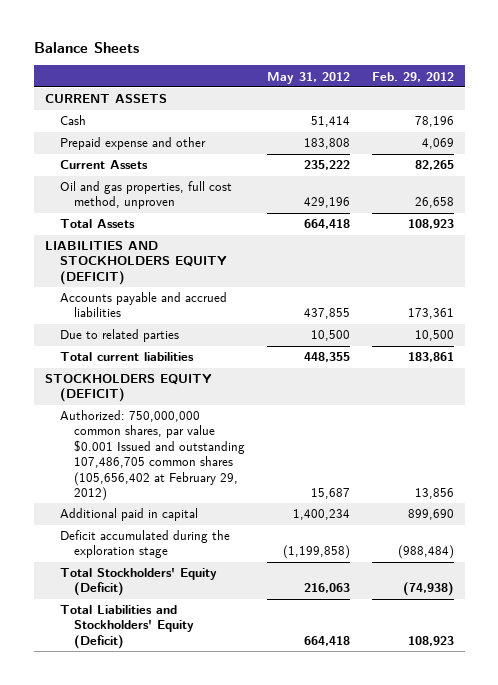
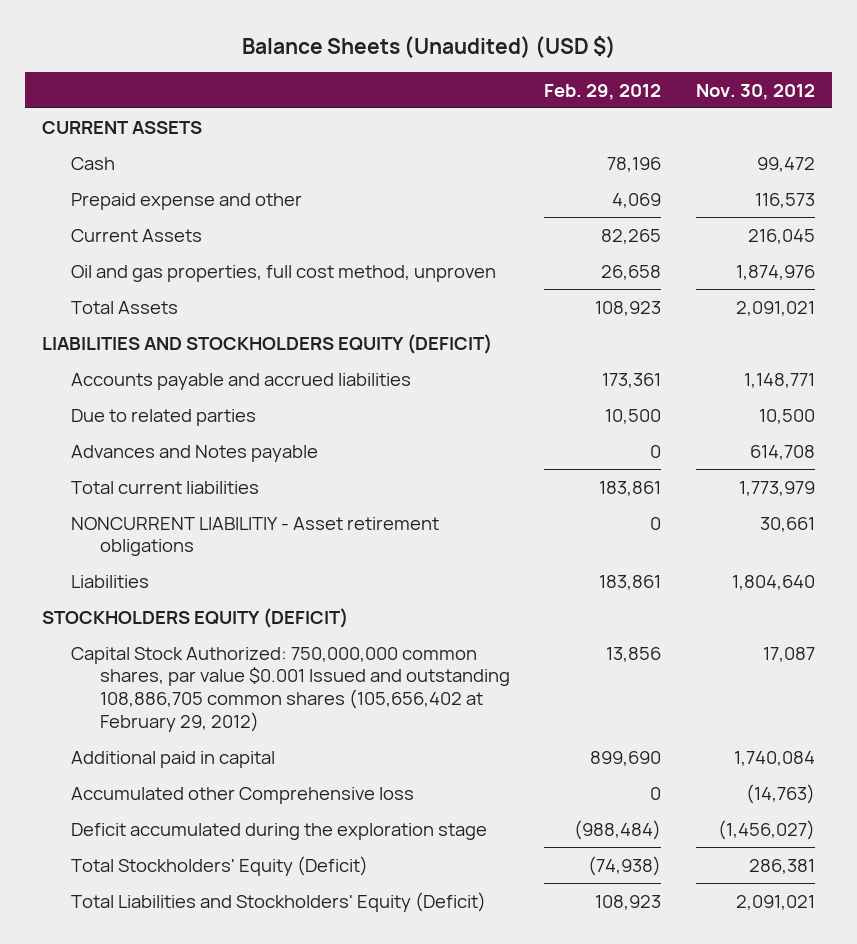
[33,41,139,53] Balance Sheets -> [241,35,616,58] Balance Sheets (Unaudited) (USD $)
[267,71,351,84] May 31, 2012 -> none
none -> [695,83,815,100] Nov. 30, 2012
none -> [71,444,319,462] Advances and Notes payable
none -> [71,516,440,557] NONCURRENT LIABILITIY - Asset retirement obligations
none -> [71,574,150,588] Liabilities
[59,410,246,501] Authorized: 750,000,000 common shares, par value $0.001 Issued and outstanding 107,486,705 common shares (105,656,402 at February 29, 2012) -> [71,646,511,732] Capital Stock Authorized: 750,000,000 common shares, par value $0.001 Issued and outstanding 108,886,705 common shares (105,656,402 at February 29, 2012)
none -> [71,786,415,804] Accumulated other Comprehensive loss

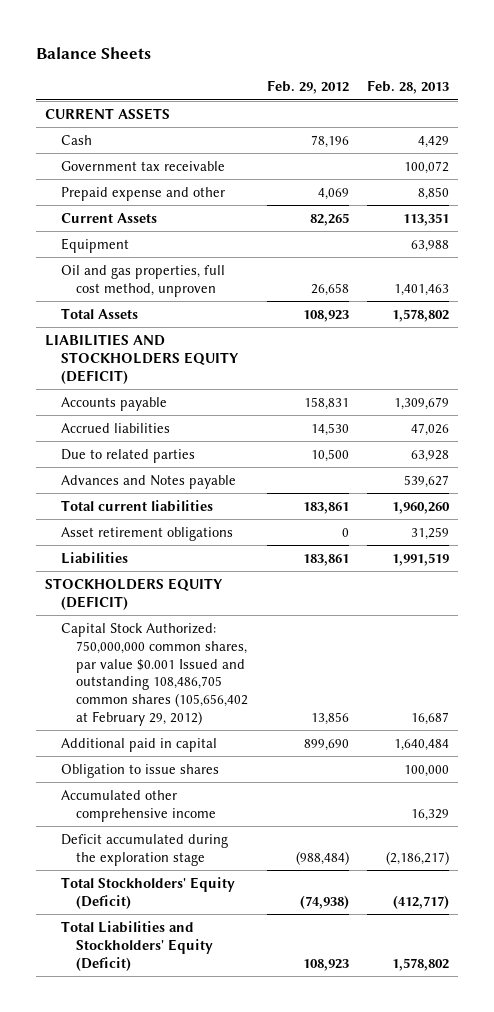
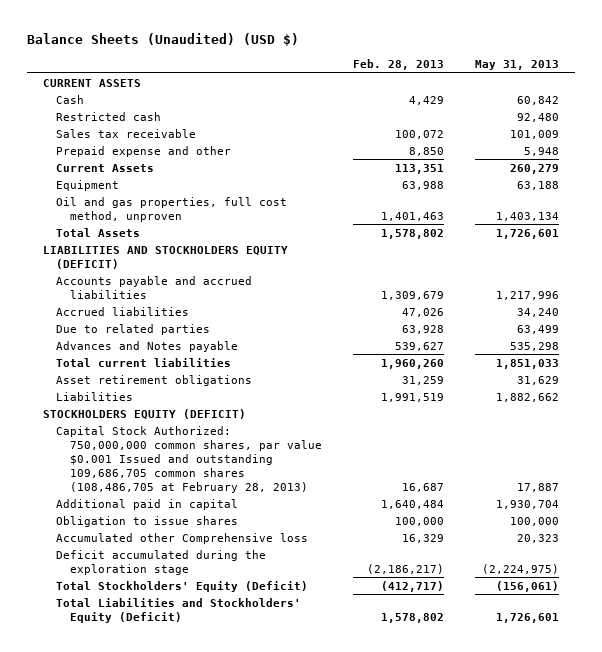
[36,46,152,59] Balance Sheets -> [27,33,300,47] Balance Sheets (Unaudited) (USD $)
[266,80,349,95] Feb. 29, 2012 -> none
none -> [475,59,560,70] May 31, 2013
none -> [56,111,162,121] Restricted cash
[60,160,225,171] Government tax receivable -> [56,128,197,138] Sales tax receivable
[60,396,167,411] Accounts payable -> [56,275,253,299] Accounts payable and accrued liabilities
[60,622,249,727] Capital Stock Authorized: 750,000,000 common shares, par value $0.001 Issued and outstanding 108,486,705 common shares (105,656,402 at February 29, 2012) -> [56,425,323,493] Capital Stock Authorized: 750,000,000 common shares, par value $0.001 Issued and outstanding 109,686,705 common shares (108,486,705 at February 28, 2013)
[60,789,217,822] Accumulated other comprehensive income -> [56,532,309,544] Accumulated other Comprehensive loss

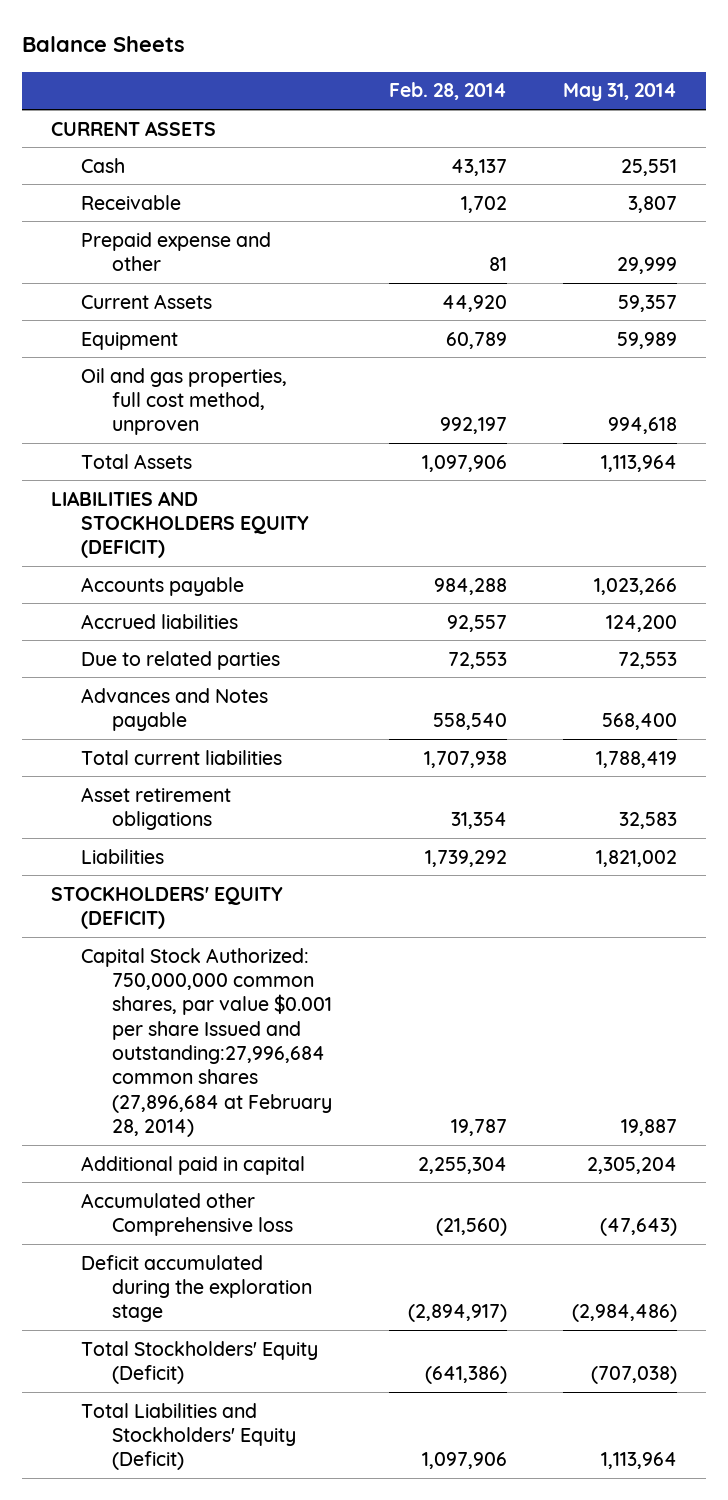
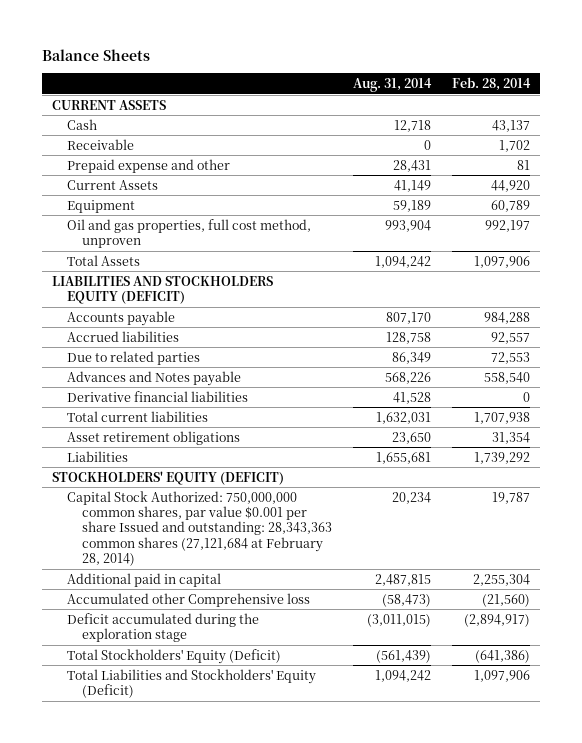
[563,83,678,102] May 31, 2014 -> none
none -> [352,77,432,92] Aug. 31, 2014
none -> [66,390,248,402] Derivative financial liabilities
[81,947,332,1138] Capital Stock Authorized: 750,000,000 common shares, par value $0.001 per share Issued and outstanding:27,996,684 common shares (27,896,684 at February 28, 2014) -> [66,490,332,567] Capital Stock Authorized: 750,000,000 common shares, par value $0.001 per share Issued and outstanding: 28,343,363 common shares (27,121,684 at February 28, 2014)

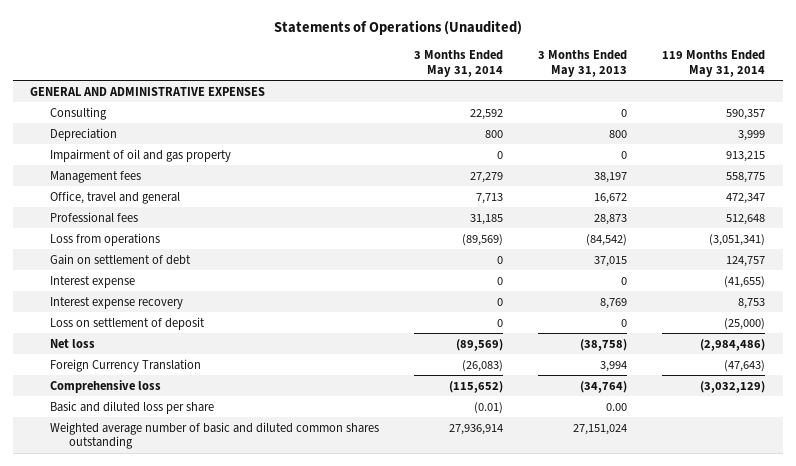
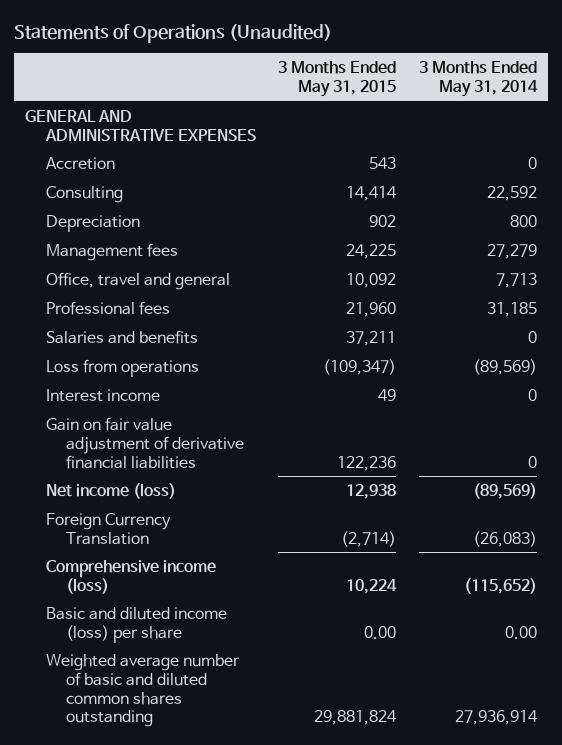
[538,50,628,77] 3 Months Ended May 31, 2013 -> none
[662,50,766,77] 119 Months Ended May 31, 2014 -> none
none -> [278,61,397,98] 3 Months Ended May 31, 2015
none -> [45,156,115,170] Accretion
[49,148,231,162] Impairment of oil and gas property -> none
none -> [45,329,198,344] Salaries and benefits
[49,253,191,265] Gain on settlement of debt -> none
[49,296,183,309] Interest expense recovery -> none
[49,316,205,330] Loss on settlement of deposit -> none
[49,275,135,288] Interest expense -> [45,388,160,402] Interest income
none -> [45,416,245,469] Gain on fair value adjustment of derivative financial liabilities
[49,338,95,348] Net loss -> [45,482,176,499] Net income (loss)
[49,379,161,393] Comprehensive loss -> [45,559,216,594] Comprehensive income (loss)
[49,400,214,414] Basic and diluted loss per share -> [45,606,227,643] Basic and diluted income (loss) per share
[473,401,503,414] (0.01) -> [504,625,537,639] 0.00

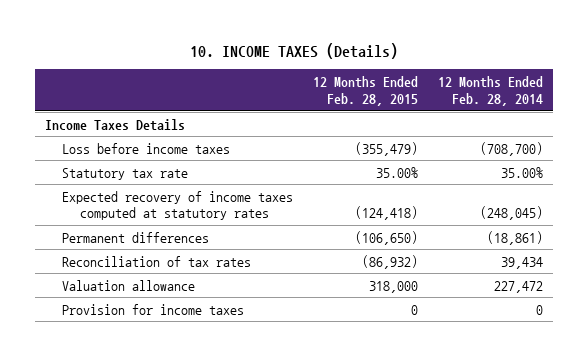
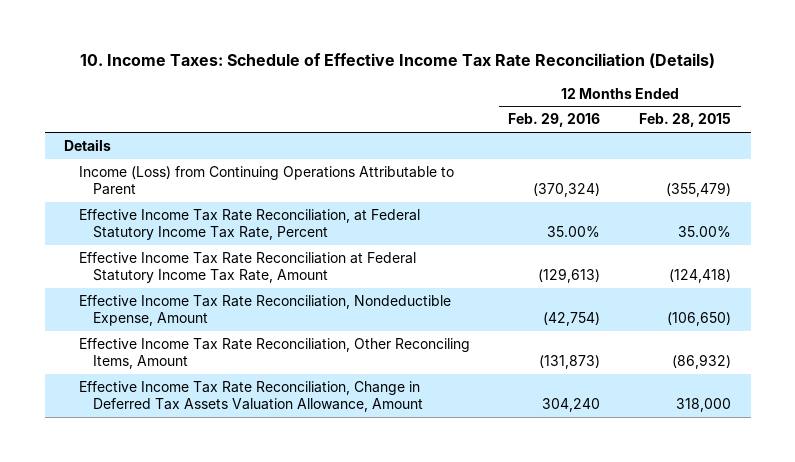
[190,42,399,59] 10. INCOME TAXES (Details) -> [79,53,715,69] 10. Income Taxes: Schedule of Effective Income Tax Rate Reconciliation (Details)
[438,75,544,106] 12 Months Ended Feb. 28, 2014 -> none
none -> [508,113,601,128] Feb. 29, 2016
[44,118,185,131] Income Taxes Details -> none
[62,303,245,315] Provision for income taxes -> none
none -> [64,139,112,152] Details
[62,142,231,154] Loss before income taxes -> [78,166,454,195] Income (Loss) from Continuing Operations Attributable to Parent
[62,167,189,180] Statutory tax rate -> [78,209,420,240] Effective Income Tax Rate Reconciliation, at Federal Statutory Income Tax Rate, Percent
[62,190,294,221] Expected recovery of income taxes computed at statutory rates -> [78,252,416,283] Effective Income Tax Rate Reconciliation at Federal Statutory Income Tax Rate, Amount
[62,231,210,243] Permanent differences -> [78,295,451,326] Effective Income Tax Rate Reconciliation, Nondeductible Expense, Amount
[62,255,252,267] Reconciliation of tax rates -> [78,338,470,369] Effective Income Tax Rate Reconciliation, Other Reconciling Items, Amount
[62,279,196,291] Valuation allowance -> [78,381,424,412] Effective Income Tax Rate Reconciliation, Change in Deferred Tax Assets Valuation Allowance, Amount

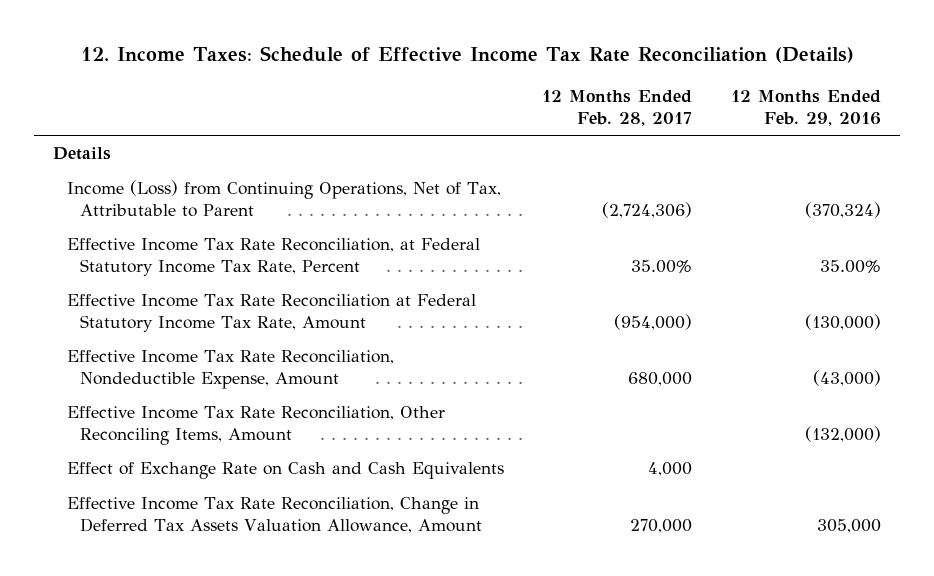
[79,53,715,69] 10. Income Taxes: Schedule of Effective Income Tax Rate Reconciliation (Details) -> [80,46,854,64] 12. Income Taxes: Schedule of Effective Income Tax Rate Reconciliation (Details)
[639,113,732,128] Feb. 28, 2015 -> none
none -> [542,90,693,126] 12 Months Ended Feb. 28, 2017
[78,166,454,195] Income (Loss) from Continuing Operations Attributable to Parent -> [66,180,501,217] Income (Loss) from Continuing Operations, Net of Tax, Attributable to Parent
[538,267,601,283] (129,613) -> [804,313,881,330] (130,000)
[543,311,601,326] (42,754) -> [812,369,881,386] (43,000)
[539,354,601,369] (131,873) -> [804,425,881,442] (132,000)
none -> [66,462,504,480] Effect of Exchange Rate on Cash and Cash Equivalents
[542,397,601,412] 304,240 -> [816,518,881,533] 305,000

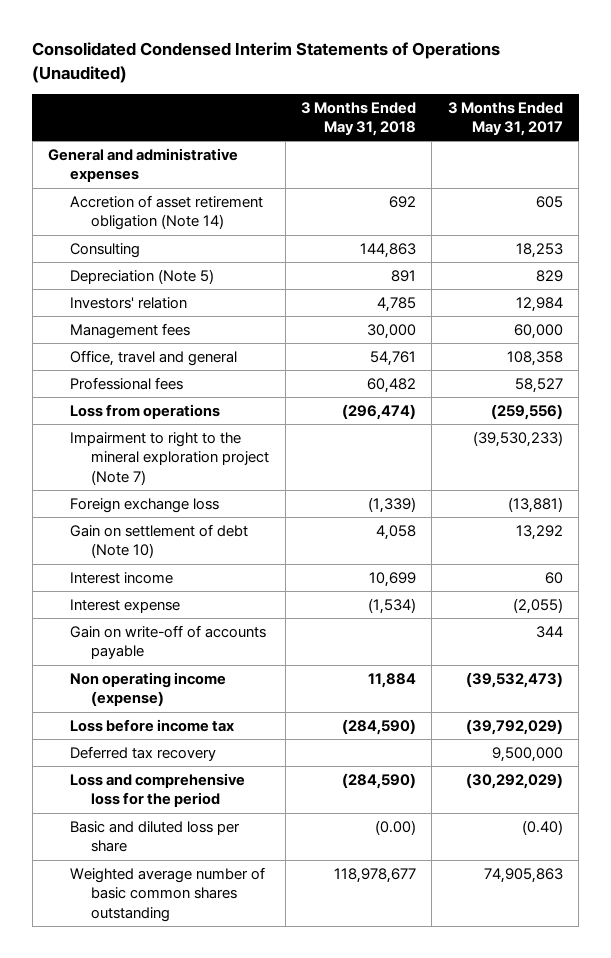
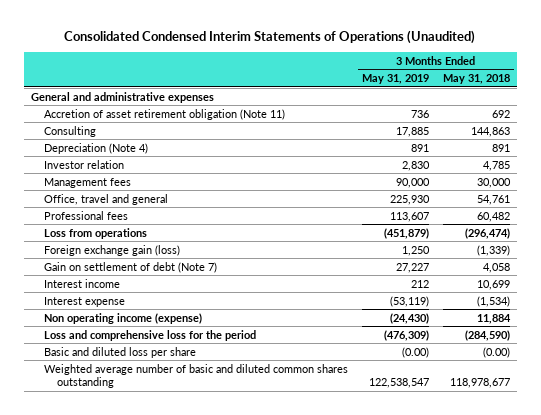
[447,101,563,137] 3 Months Ended May 31, 2017 -> none
none -> [361,73,429,84] May 31, 2019
[69,195,263,231] Accretion of asset retirement obligation (Note 14) -> [43,108,285,120] Accretion of asset retirement obligation (Note 11)
[69,269,214,285] Depreciation (Note 5) -> [43,142,148,154] Depreciation (Note 4)
[69,297,187,310] Investors' relation -> [43,159,124,169] Investor relation
[69,432,270,485] Impairment to right to the mineral exploration project (Note 7) -> none
[69,498,219,514] Foreign exchange loss -> [43,244,180,256] Foreign exchange gain (loss)
[69,524,248,559] Gain on settlement of debt (Note 10) -> [43,261,217,273] Gain on settlement of debt (Note 7)
[69,625,266,660] Gain on write-off of accounts payable -> none
[69,719,234,733] Loss before income tax -> none
[69,746,216,762] Deferred tax recovery -> none
[69,867,265,922] Weighted average number of basic common shares outstanding -> [43,363,348,389] Weighted average number of basic and diluted common shares outstanding

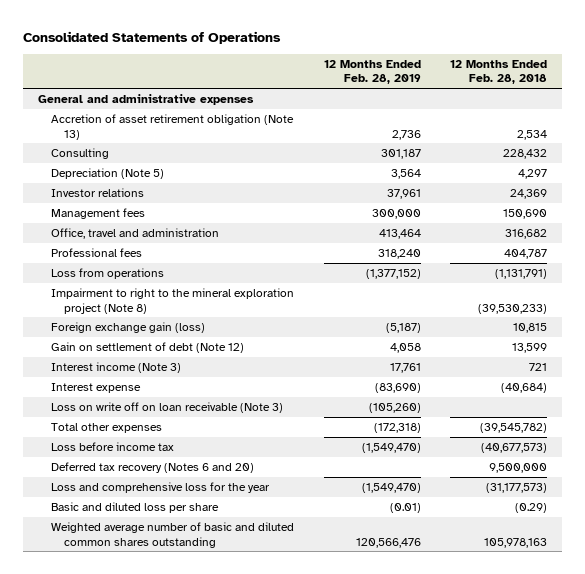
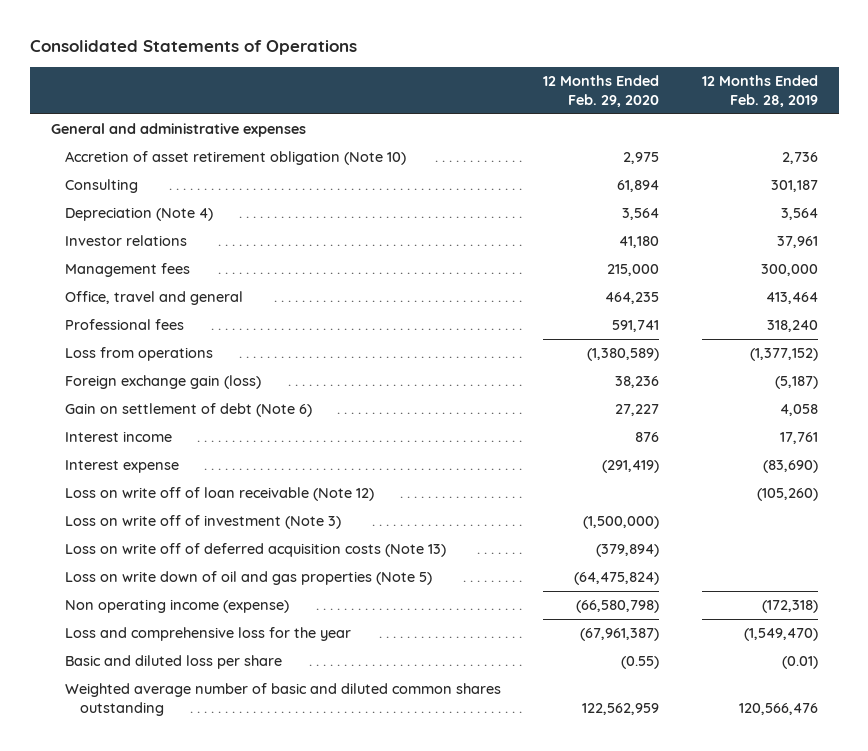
[450,59,548,85] 12 Months Ended Feb. 28, 2018 -> none
none -> [543,75,660,107] 12 Months Ended Feb. 29, 2020
[51,113,295,140] Accretion of asset retirement obligation (Note 13) -> [65,151,407,166] Accretion of asset retirement obligation (Note 10)
[51,167,165,179] Depreciation (Note 5) -> [65,207,214,222] Depreciation (Note 4)
[51,227,220,239] Office, travel and administration -> [65,291,244,306] Office, travel and general
[51,287,295,314] Impairment to right to the mineral exploration project (Note 8) -> none
[51,341,245,353] Gain on settlement of debt (Note 12) -> [65,403,313,418] Gain on settlement of debt (Note 6)
[51,361,182,373] Interest income (Note 3) -> [65,431,173,443] Interest income
[51,441,175,451] Loss before income tax -> none
[51,461,255,473] Deferred tax recovery (Notes 6 and 20) -> none
[51,401,284,413] Loss on write off on loan receivable (Note 3) -> [65,487,375,502] Loss on write off of loan receivable (Note 12)
none -> [65,515,342,530] Loss on write off of investment (Note 3)
none -> [65,543,447,558] Loss on write off of deferred acquisition costs (Note 13)
none -> [65,571,433,586] Loss on write down of oil and gas properties (Note 5)
[51,422,163,433] Total other expenses -> [65,599,290,614] Non operating income (expense)

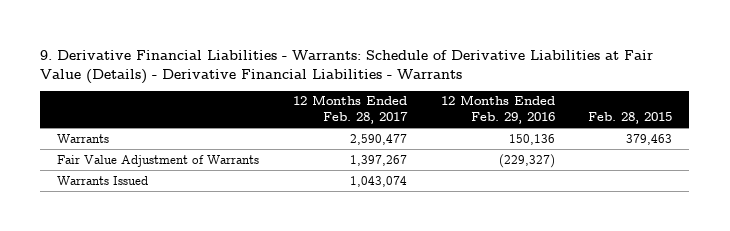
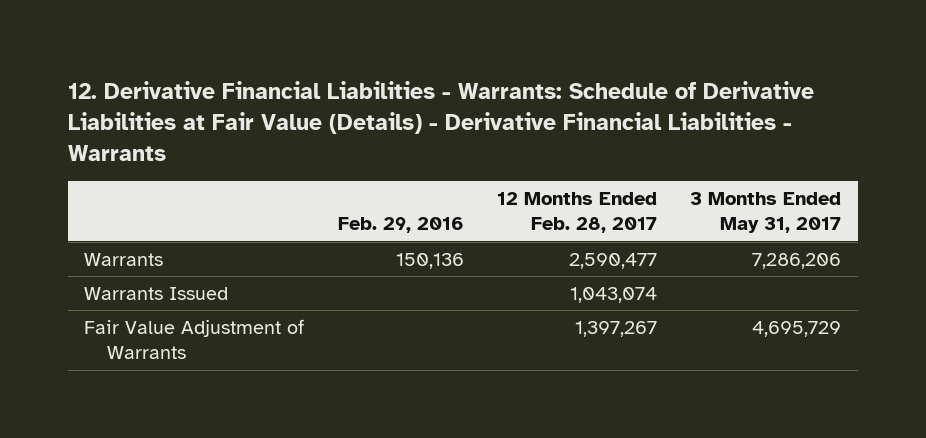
[40,49,654,84] 9. Derivative Financial Liabilities - Warrants: Schedule of Derivative Liabilities at Fair Value (Details) - Derivative Financial Liabilities - Warrants -> [67,80,814,162] 12. Derivative Financial Liabilities - Warrants: Schedule of Derivative Liabilities at Fair Value (Details) - Derivative Financial Liabilities - Warrants
[440,95,555,125] 12 Months Ended Feb. 29, 2016 -> none
[588,112,673,125] Feb. 28, 2015 -> none
none -> [337,217,464,234] Feb. 29, 2016
none -> [690,192,842,234] 3 Months Ended May 31, 2017
[57,154,260,167] Fair Value Adjustment of Warrants -> [84,318,305,360] Fair Value Adjustment of Warrants

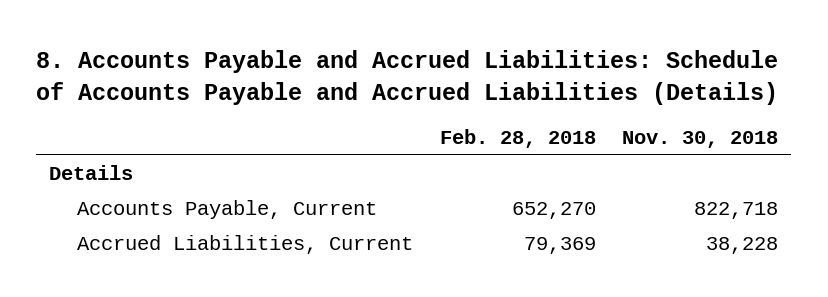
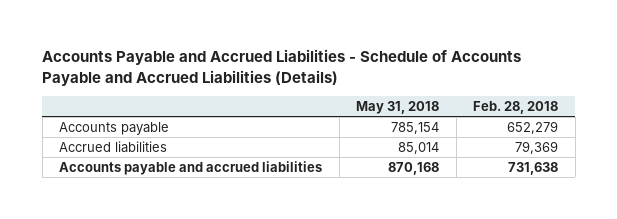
[36,49,779,105] 8. Accounts Payable and Accrued Liabilities: Schedule of Accounts Payable and Accrued Liabilities (Details) -> [42,49,522,86] Accounts Payable and Accrued Liabilities - Schedule of Accounts Payable and Accrued Liabilities (Details)
[622,131,779,149] Nov. 30, 2018 -> none
none -> [356,100,440,114] May 31, 2018
[49,165,134,181] Details -> none
[77,200,378,220] Accounts Payable, Current -> [59,122,170,136] Accounts payable
[511,202,596,220] 652,270 -> [507,121,559,135] 652,279
[77,235,414,255] Accrued Liabilities, Current -> [59,141,168,154] Accrued liabilities
none -> [59,161,323,176] Accounts payable and accrued liabilities

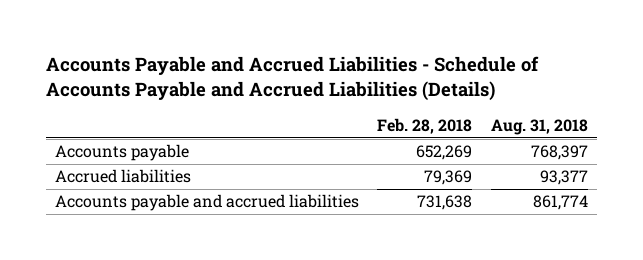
[356,100,440,114] May 31, 2018 -> none
none -> [490,118,588,135] Aug. 31, 2018
[507,121,559,135] 652,279 -> [416,145,473,161] 652,269

